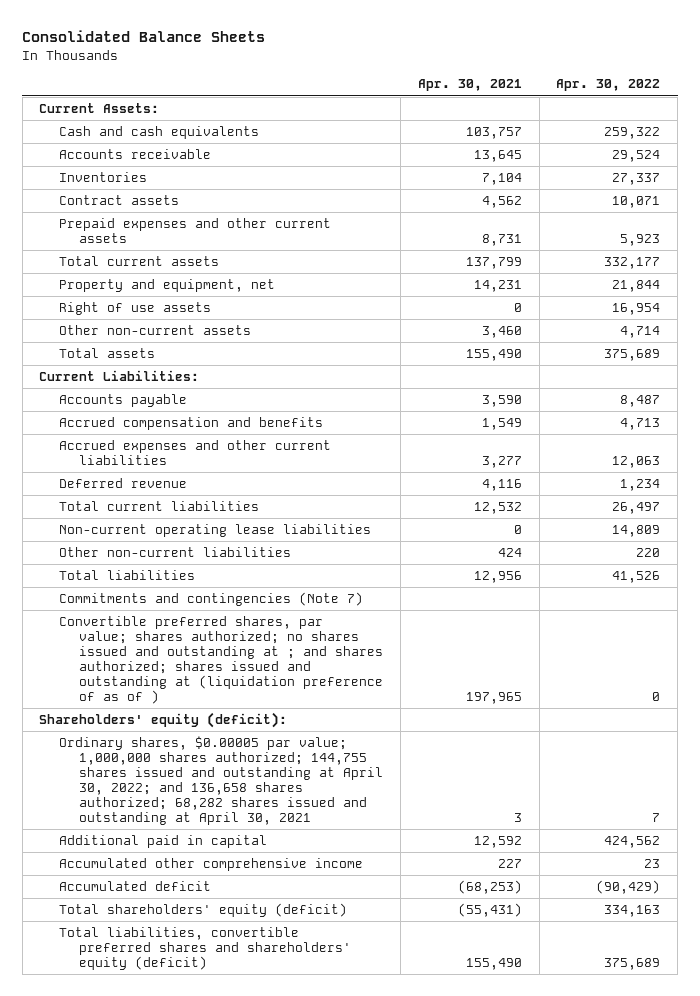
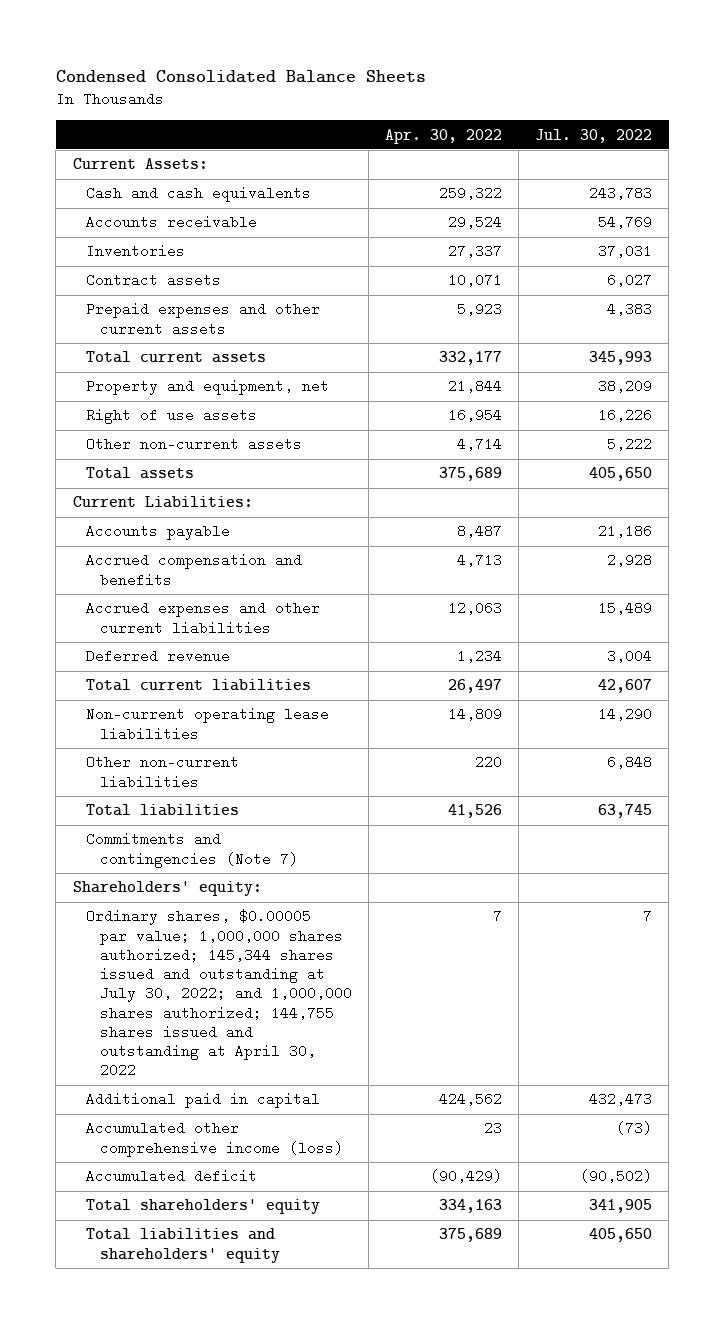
[22,30,266,43] Consolidated Balance Sheets -> [55,69,426,83] Condensed Consolidated Balance Sheets
[417,79,522,92] Apr. 30, 2021 -> none
none -> [535,128,653,143] Jul. 30, 2022
[59,616,384,704] Convertible preferred shares, par value; shares authorized; no shares issued and outstanding at ; and shares authorized; shares issued and outstanding at (liquidation preference of as of ) -> none
[39,712,288,729] Shareholders' equity (deficit): -> [72,881,262,897] Shareholders' equity:
[59,736,384,825] Ordinary shares, $0.00005 par value; 1,000,000 shares authorized; 144,755 shares issued and outstanding at April 30, 2022; and 136,658 shares authorized; 68,282 shares issued and outstanding at April 30, 2021 -> [86,909,352,1078] Ordinary shares, $0.00005 par value; 1,000,000 shares authorized; 145,344 shares issued and outstanding at July 30, 2022; and 1,000,000 shares authorized; 144,755 shares issued and outstanding at April 30, 2022
[59,858,364,872] Accumulated other comprehensive income -> [86,1121,343,1157] Accumulated other comprehensive income (loss)
[59,903,348,918] Total shareholders' equity (deficit) -> [86,1199,321,1215] Total shareholders' equity
[59,927,352,971] Total liabilities, convertible preferred shares and shareholders' equity (deficit) -> [86,1228,280,1263] Total liabilities and shareholders' equity

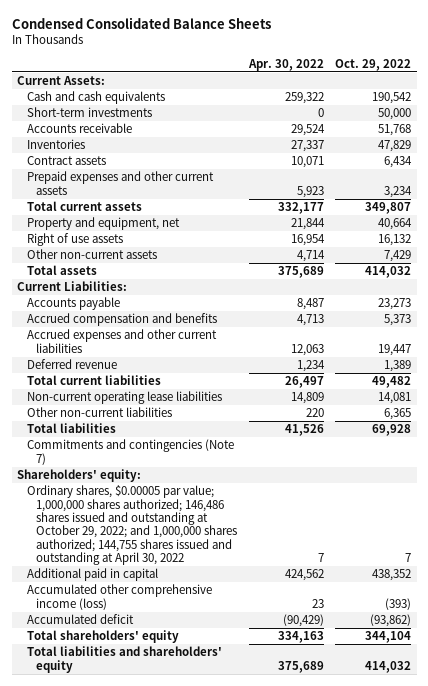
[535,128,653,143] Jul. 30, 2022 -> none
none -> [335,58,412,71] Oct. 29, 2022
none -> [26,107,152,118] Short-term investments
[86,909,352,1078] Ordinary shares, $0.00005 par value; 1,000,000 shares authorized; 145,344 shares issued and outstanding at July 30, 2022; and 1,000,000 shares authorized; 144,755 shares issued and outstanding at April 30, 2022 -> [26,485,238,565] Ordinary shares, $0.00005 par value; 1,000,000 shares authorized; 146,486 shares issued and outstanding at October 29, 2022; and 1,000,000 shares authorized; 144,755 shares issued and outstanding at April 30, 2022

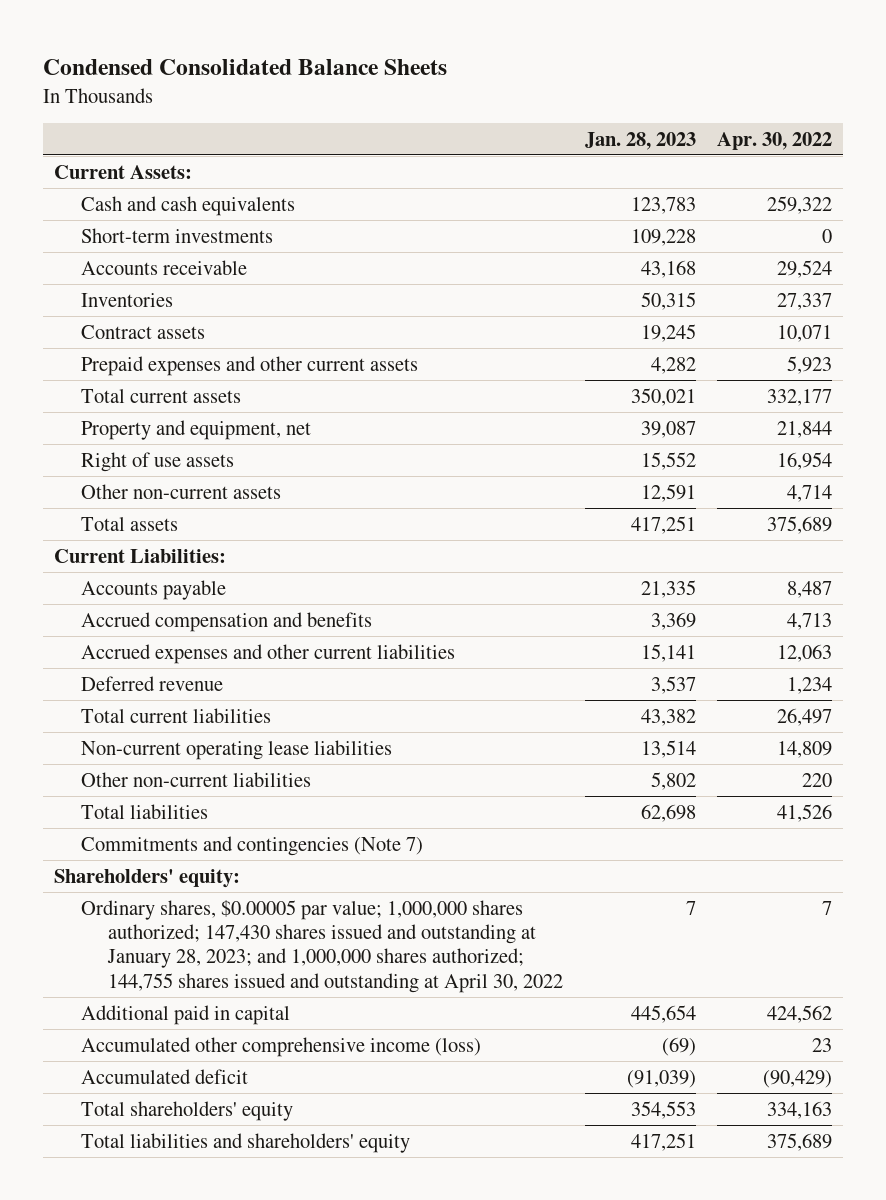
[335,58,412,71] Oct. 29, 2022 -> none
none -> [584,131,696,150] Jan. 28, 2023
[26,485,238,565] Ordinary shares, $0.00005 par value; 1,000,000 shares authorized; 146,486 shares issued and outstanding at October 29, 2022; and 1,000,000 shares authorized; 144,755 shares issued and outstanding at April 30, 2022 -> [81,899,564,993] Ordinary shares, $0.00005 par value; 1,000,000 shares authorized; 147,430 shares issued and outstanding at January 28, 2023; and 1,000,000 shares authorized; 144,755 shares issued and outstanding at April 30, 2022

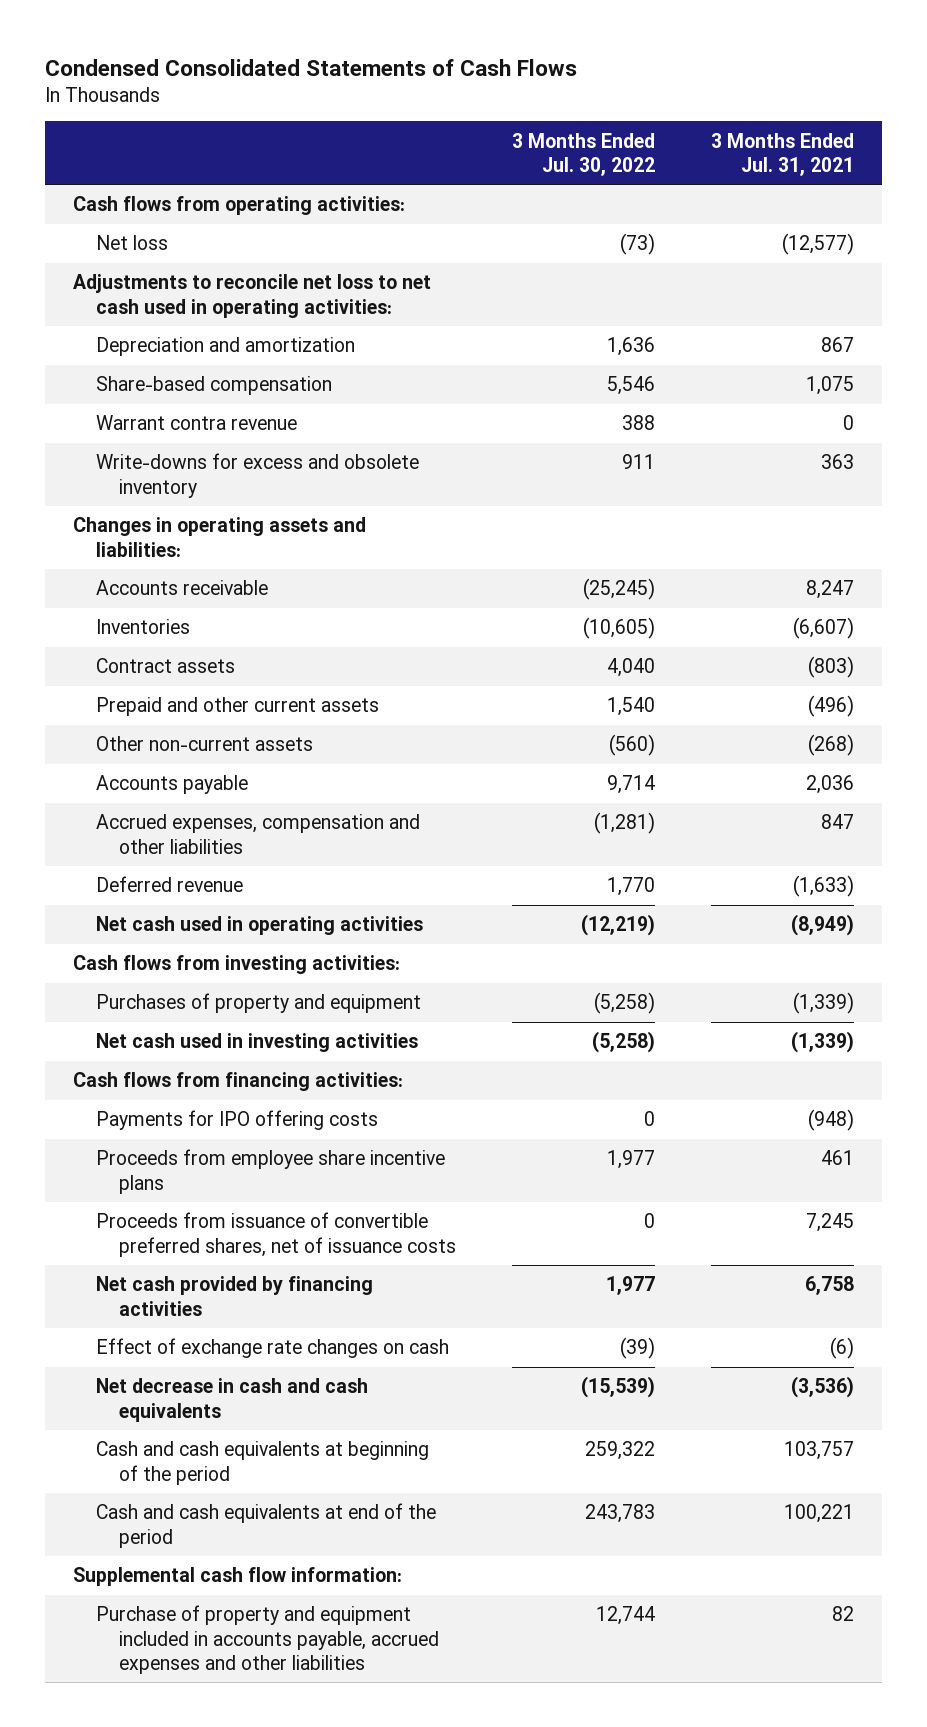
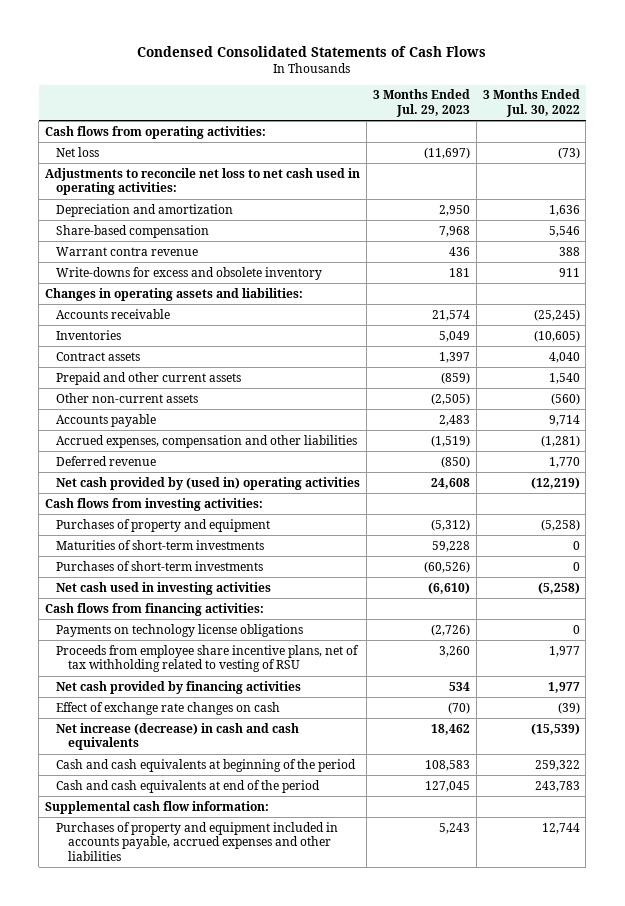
[711,132,855,176] 3 Months Ended Jul. 31, 2021 -> none
none -> [373,89,471,118] 3 Months Ended Jul. 29, 2023
[96,916,424,936] Net cash used in operating activities -> [56,476,361,490] Net cash provided by (used in) operating activities
none -> [56,539,265,550] Maturities of short-term investments
none -> [56,560,264,571] Purchases of short-term investments
[96,1110,379,1131] Payments for IPO offering costs -> none
[96,1212,457,1257] Proceeds from issuance of convertible preferred shares, net of issuance costs -> none
none -> [56,623,304,637] Payments on technology license obligations
[96,1149,446,1194] Proceeds from employee share incentive plans -> [56,644,360,673] Proceeds from employee share incentive plans, net of tax withholding related to vesting of RSU
[96,1378,369,1422] Net decrease in cash and cash equivalents -> [56,722,300,751] Net increase (decrease) in cash and cash equivalents
[96,1605,440,1674] Purchase of property and equipment included in accounts payable, accrued expenses and other liabilities -> [56,821,339,862] Purchases of property and equipment included in accounts payable, accrued expenses and other liabilities

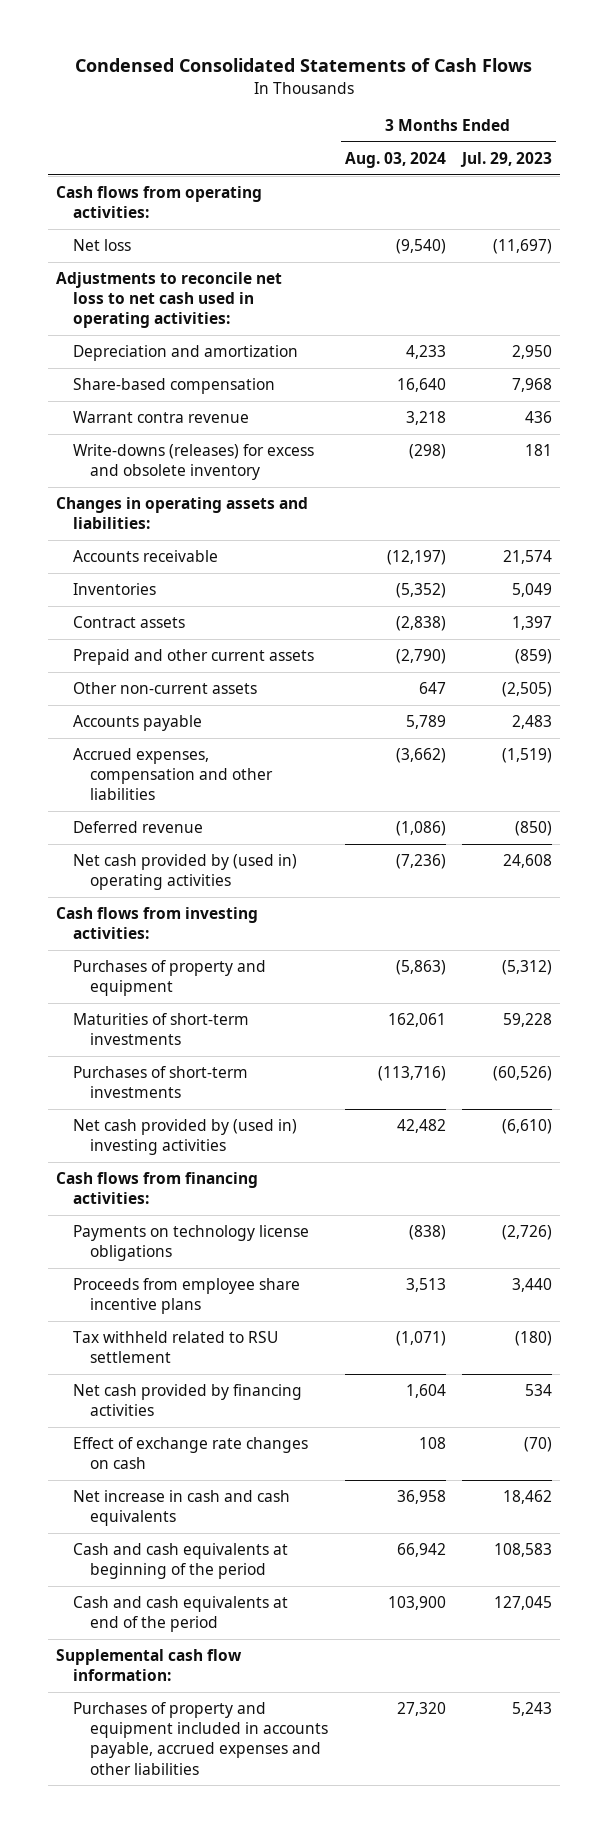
[482,89,580,118] 3 Months Ended Jul. 30, 2022 -> none
none -> [344,151,446,168] Aug. 03, 2024
[56,266,323,280] Write-downs for excess and obsolete inventory -> [73,444,315,481] Write-downs (releases) for excess and obsolete inventory
[56,581,272,595] Net cash used in investing activities -> [73,1119,298,1156] Net cash provided by (used in) investing activities
[56,644,360,673] Proceeds from employee share incentive plans, net of tax withholding related to vesting of RSU -> [73,1278,301,1315] Proceeds from employee share incentive plans
[439,645,471,657] 3,260 -> [512,1278,553,1293] 3,440
none -> [73,1331,279,1364] Tax withheld related to RSU settlement
[56,722,300,751] Net increase (decrease) in cash and cash equivalents -> [73,1490,291,1527] Net increase in cash and cash equivalents

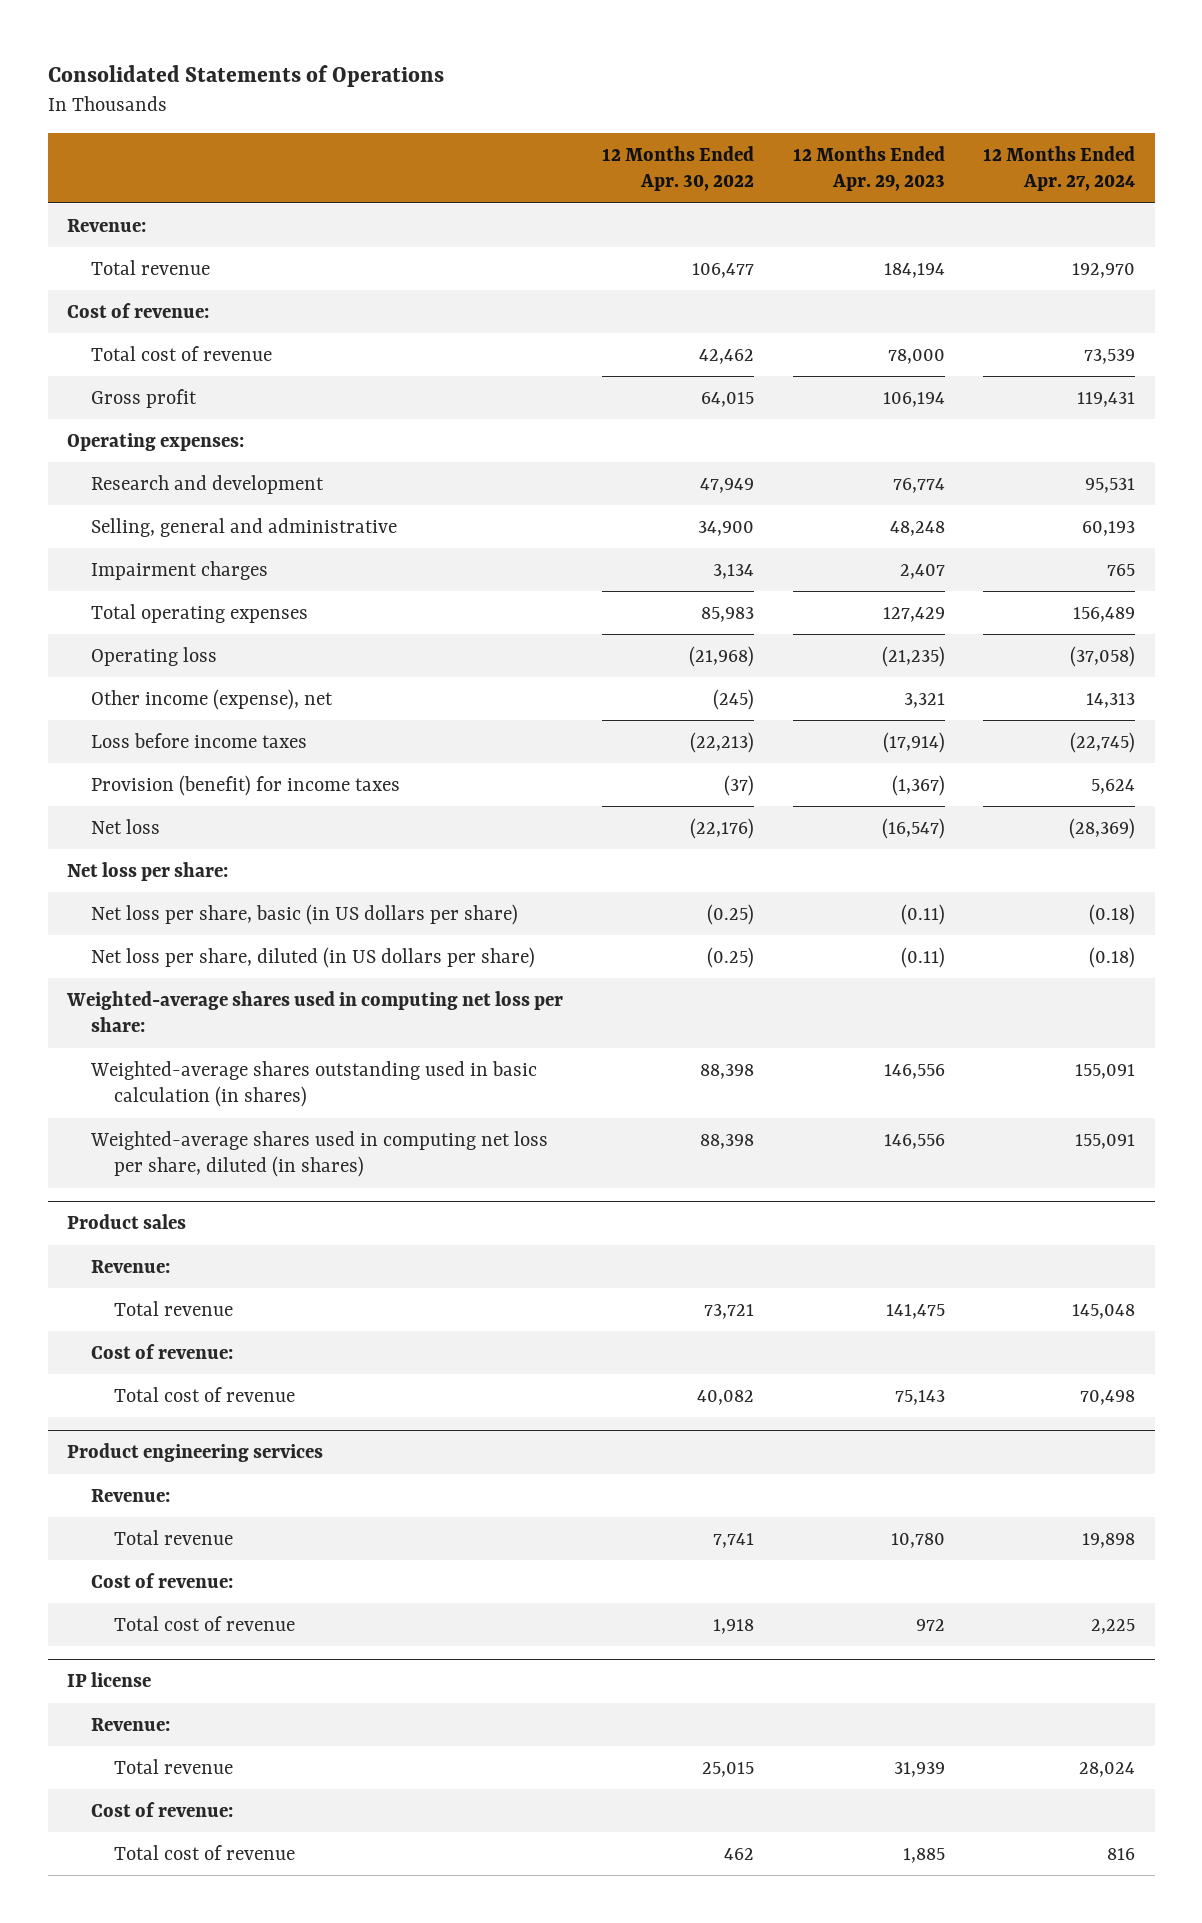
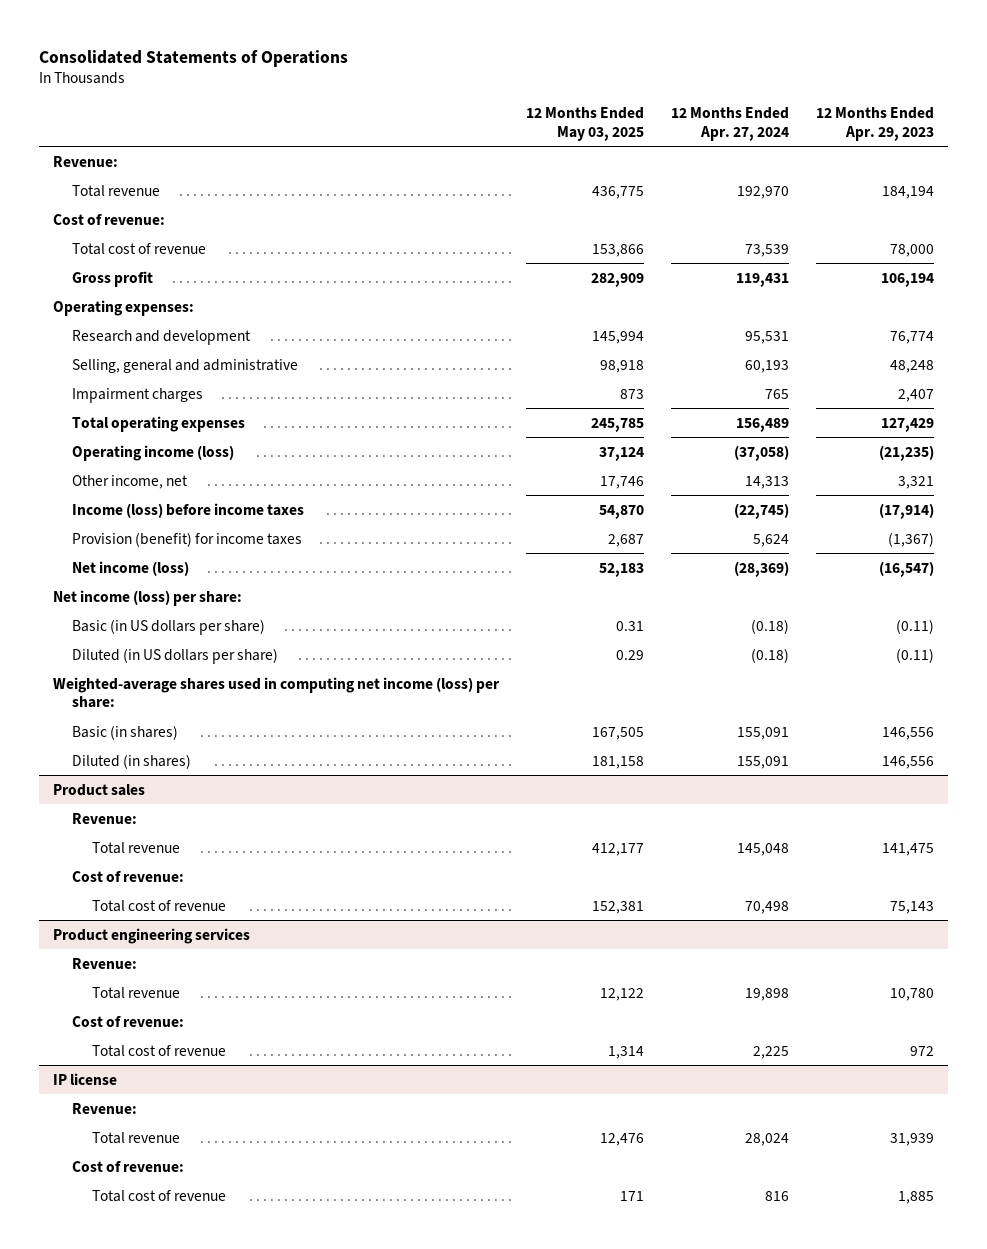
[601,145,754,192] 12 Months Ended Apr. 30, 2022 -> none
none -> [525,107,644,141] 12 Months Ended May 03, 2025
[90,646,217,666] Operating loss -> [72,444,235,461] Operating income (loss)
[90,688,333,710] Other income (expense), net -> [72,474,189,489] Other income, net
[90,732,307,748] Loss before income taxes -> [72,502,305,518] Income (loss) before income taxes
[90,818,160,834] Net loss -> [72,560,190,576] Net income (loss)
[67,861,229,881] Net loss per share: -> [52,589,242,606] Net income (loss) per share:
[90,903,518,925] Net loss per share, basic (in US dollars per share) -> [72,618,266,635] Basic (in US dollars per share)
[90,946,535,968] Net loss per share, diluted (in US dollars per share) -> [72,647,279,664] Diluted (in US dollars per share)
[66,990,564,1033] Weighted-average shares used in computing net loss per share: -> [52,676,500,708] Weighted-average shares used in computing net income (loss) per share:
[89,1060,537,1108] Weighted-average shares outstanding used in basic calculation (in shares) -> [72,724,179,740] Basic (in shares)
[89,1130,548,1178] Weighted-average shares used in computing net loss per share, diluted (in shares) -> [72,753,192,769] Diluted (in shares)

